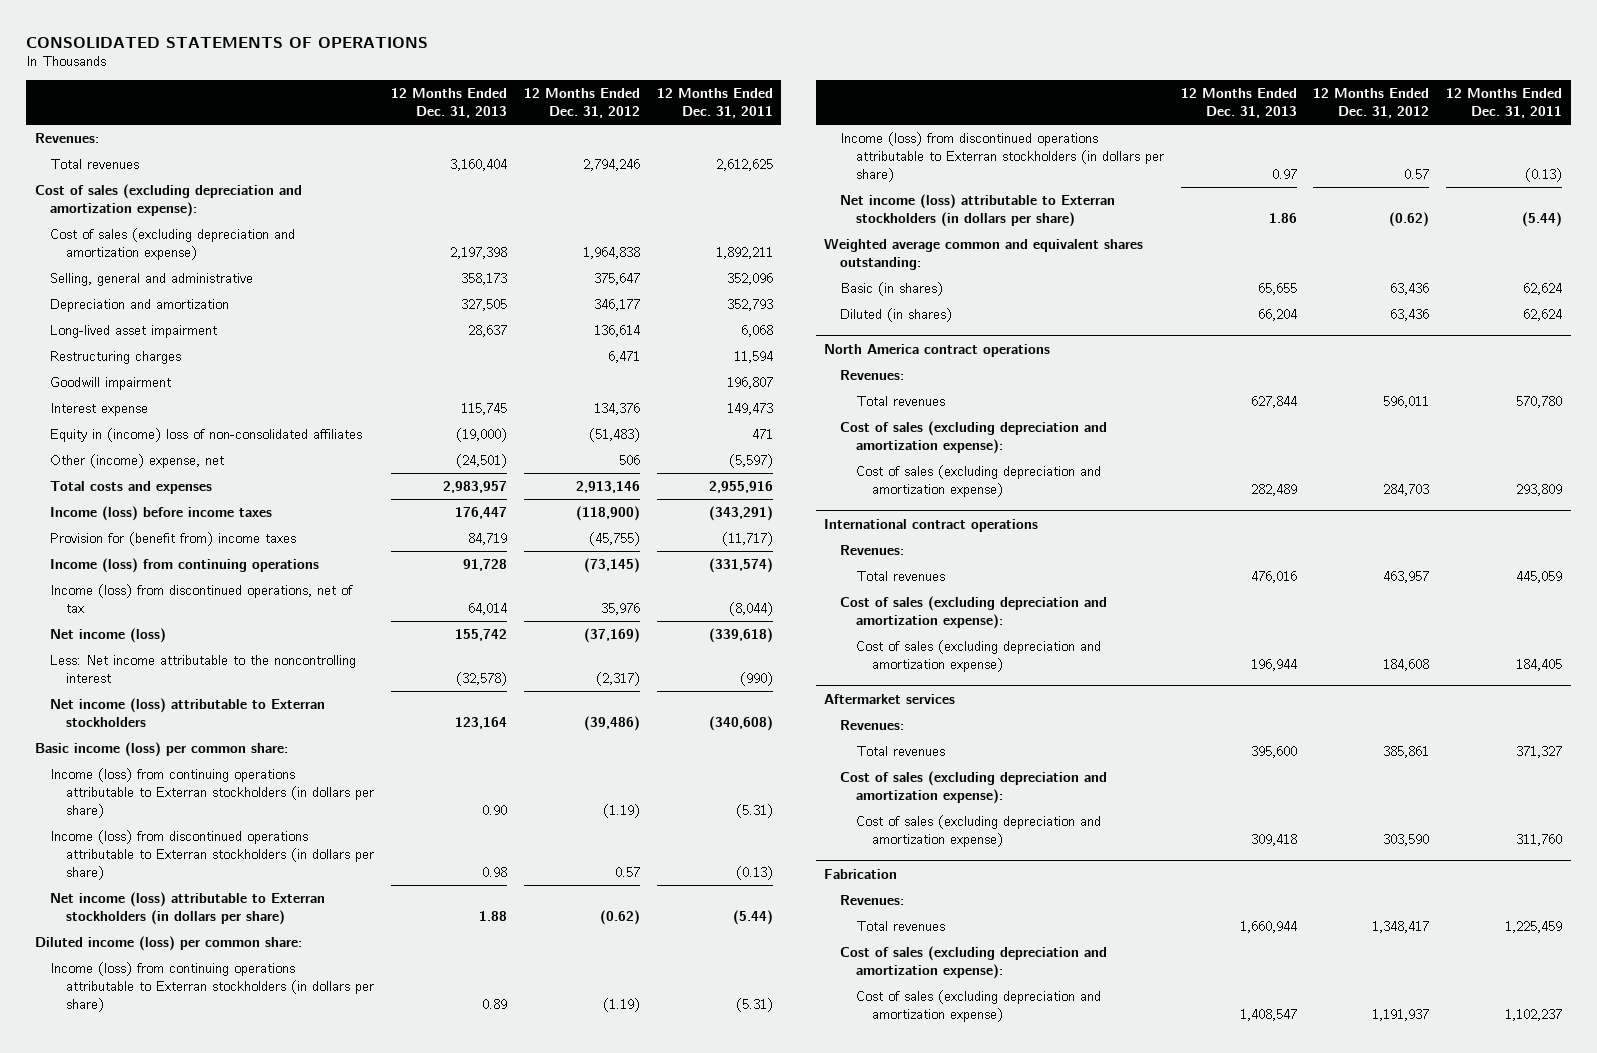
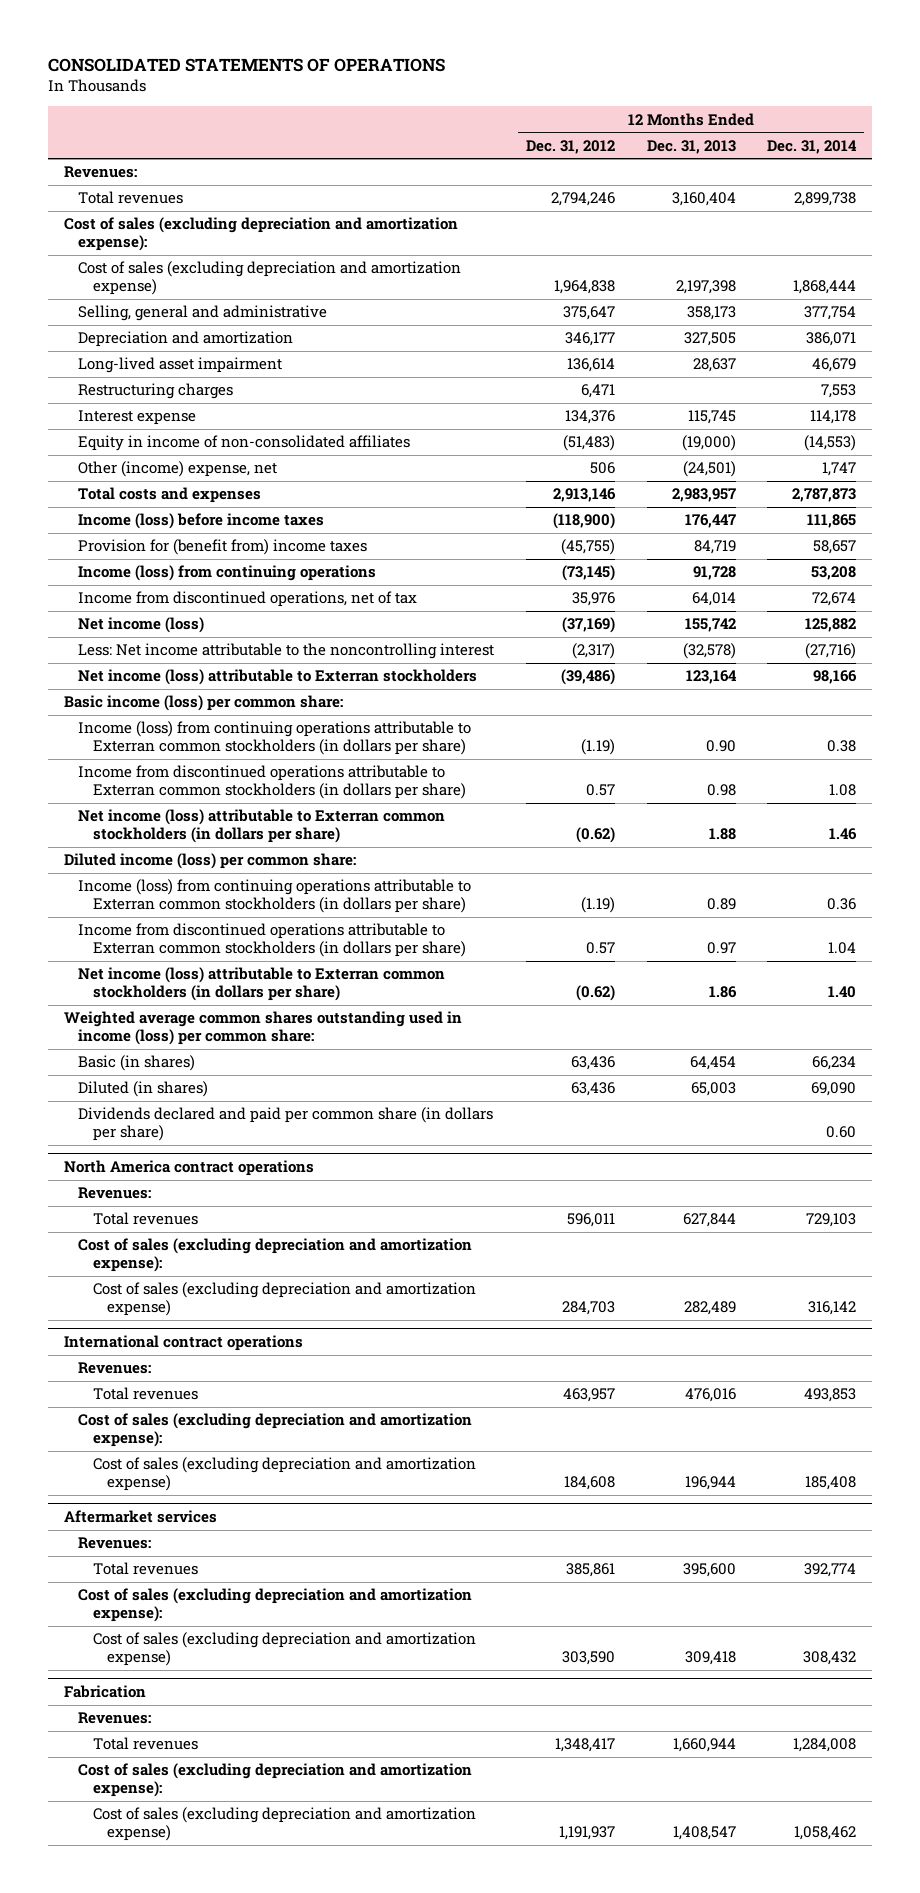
[656,88,773,118] 12 Months Ended Dec. 31, 2011 -> none
none -> [767,139,858,154] Dec. 31, 2014
[50,376,172,390] Goodwill impairment -> none
[50,427,363,442] Equity in (income) loss of non-consolidated affiliates -> [78,435,411,452] Equity in income of non-consolidated affiliates
[50,583,354,613] Income (loss) from discontinued operations, net of tax -> [78,591,418,608] Income from discontinued operations, net of tax
[50,767,375,818] Income (loss) from continuing operations attributable to Exterran stockholders (in dollars per share) -> [78,721,472,756] Income (loss) from continuing operations attributable to Exterran common stockholders (in dollars per share)
[50,829,375,880] Income (loss) from discontinued operations attributable to Exterran stockholders (in dollars per share) -> [78,765,466,800] Income from discontinued operations attributable to Exterran common stockholders (in dollars per share)
[50,891,326,925] Net income (loss) attributable to Exterran stockholders (in dollars per share) -> [78,809,446,844] Net income (loss) attributable to Exterran common stockholders (in dollars per share)
[50,961,375,1012] Income (loss) from continuing operations attributable to Exterran stockholders (in dollars per share) -> [78,879,472,914] Income (loss) from continuing operations attributable to Exterran common stockholders (in dollars per share)
[839,131,1164,182] Income (loss) from discontinued operations attributable to Exterran stockholders (in dollars per share) -> [78,923,466,958] Income from discontinued operations attributable to Exterran common stockholders (in dollars per share)
[839,193,1115,227] Net income (loss) attributable to Exterran stockholders (in dollars per share) -> [78,967,446,1002] Net income (loss) attributable to Exterran common stockholders (in dollars per share)
[824,237,1144,270] Weighted average common and equivalent shares outstanding: -> [63,1011,462,1046] Weighted average common shares outstanding used in income (loss) per common share:
[1257,282,1297,295] 65,655 -> [689,1056,736,1071] 64,454
[1257,308,1297,321] 66,204 -> [690,1082,736,1097] 65,003
none -> [78,1107,494,1142] Dividends declared and paid per common share (in dollars per share)

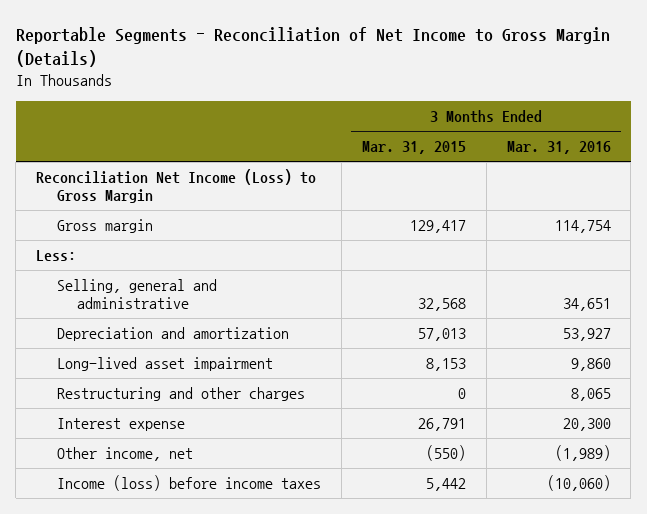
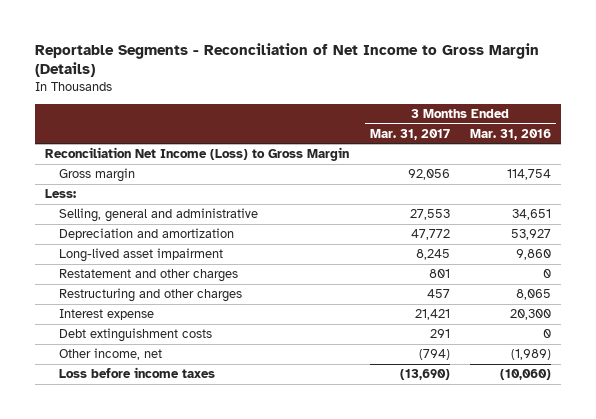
[361,141,466,155] Mar. 31, 2015 -> none
none -> [369,128,450,140] Mar. 31, 2017
none -> [59,269,239,283] Restatement and other charges
none -> [59,328,213,343] Debt extinguishment costs
[56,475,321,492] Income (loss) before income taxes -> [59,367,216,379] Loss before income taxes

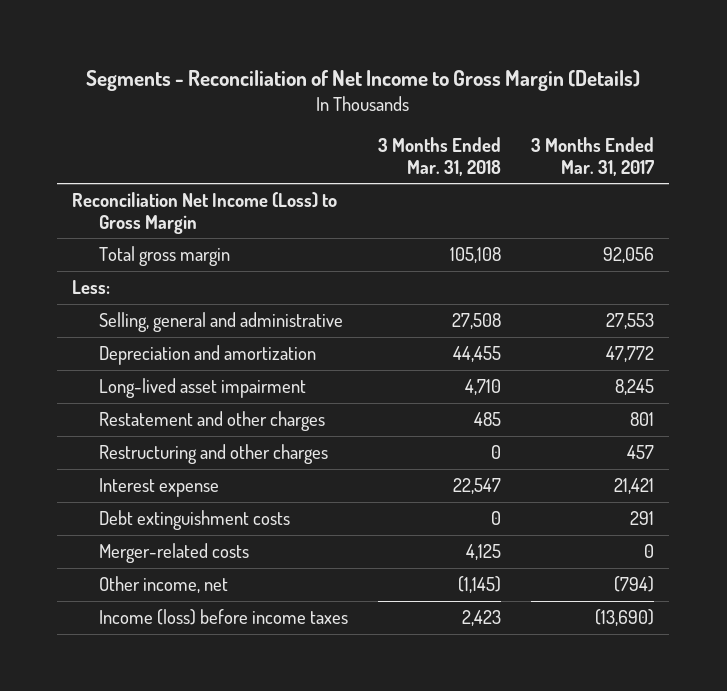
[35,42,540,78] Reportable Segments - Reconciliation of Net Income to Gross Margin (Details) -> [86,69,641,91] Segments - Reconciliation of Net Income to Gross Margin (Details)
[469,128,551,140] Mar. 31, 2016 -> none
none -> [378,137,502,176] 3 Months Ended Mar. 31, 2018
[59,168,136,183] Gross margin -> [98,246,230,267] Total gross margin
none -> [98,543,249,564] Merger-related costs
[59,367,216,379] Loss before income taxes -> [98,609,348,626] Income (loss) before income taxes

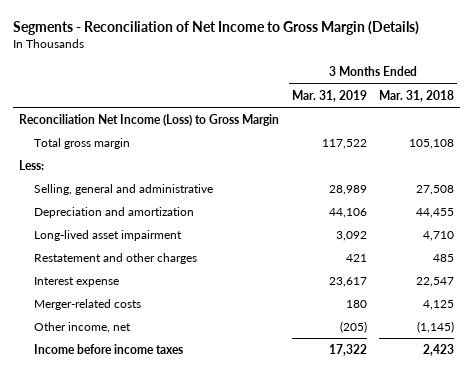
[531,137,655,176] 3 Months Ended Mar. 31, 2017 -> none
none -> [291,89,367,102] Mar. 31, 2019
[98,444,328,465] Restructuring and other charges -> none
[98,510,290,531] Debt extinguishment costs -> none
[98,609,348,626] Income (loss) before income taxes -> [33,344,183,355] Income before income taxes

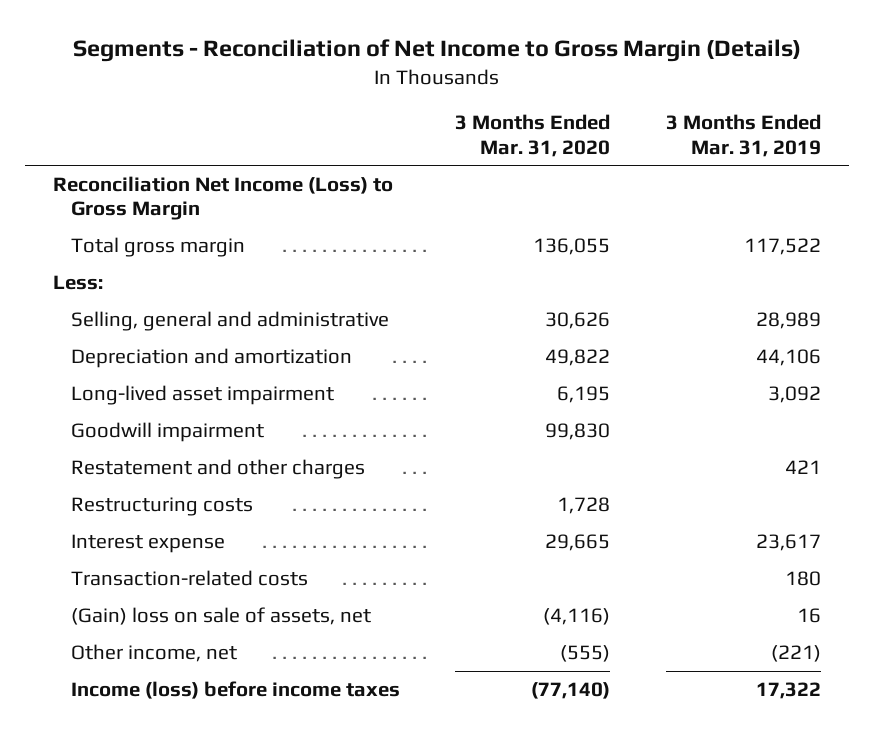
[378,89,454,102] Mar. 31, 2018 -> none
none -> [455,114,611,157] 3 Months Ended Mar. 31, 2020
none -> [70,422,264,443] Goodwill impairment
none -> [70,497,253,517] Restructuring costs
[33,299,141,311] Merger-related costs -> [70,570,308,587] Transaction-related costs
none -> [70,607,371,626] (Gain) loss on sale of assets, net
[339,321,367,334] (205) -> [770,645,821,663] (221)
[33,344,183,355] Income before income taxes -> [70,681,400,700] Income (loss) before income taxes

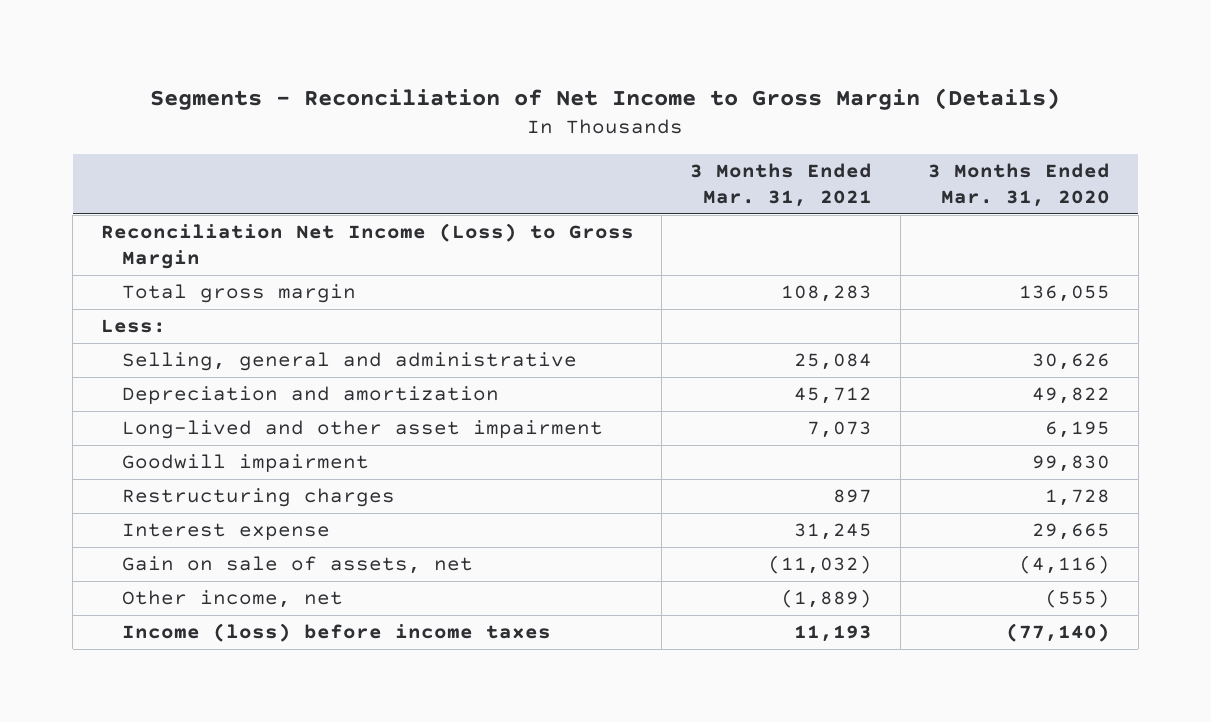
[665,114,821,157] 3 Months Ended Mar. 31, 2019 -> none
none -> [689,162,872,208] 3 Months Ended Mar. 31, 2021
[70,385,334,406] Long-lived asset impairment -> [121,420,603,440] Long-lived and other asset impairment
[70,459,365,480] Restatement and other charges -> none
[70,497,253,517] Restructuring costs -> [121,488,395,508] Restructuring charges
[70,570,308,587] Transaction-related costs -> none
[70,607,371,626] (Gain) loss on sale of assets, net -> [121,556,473,575] Gain on sale of assets, net

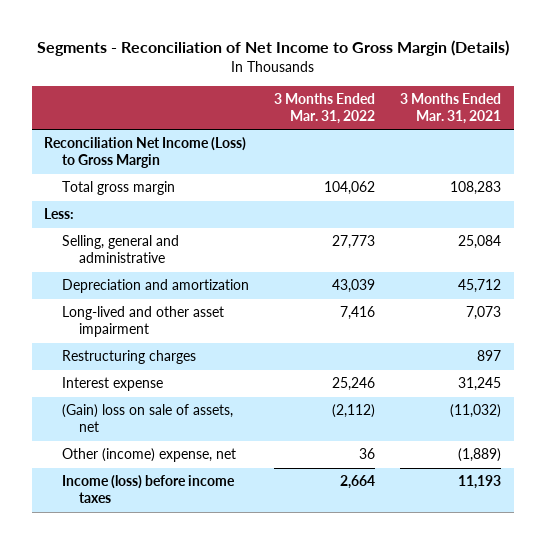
[928,162,1111,208] 3 Months Ended Mar. 31, 2020 -> none
none -> [273,92,375,125] 3 Months Ended Mar. 31, 2022
[121,454,369,474] Goodwill impairment -> none
[121,556,473,575] Gain on sale of assets, net -> [61,404,233,433] (Gain) loss on sale of assets, net
[121,590,343,609] Other income, net -> [61,448,236,463] Other (income) expense, net

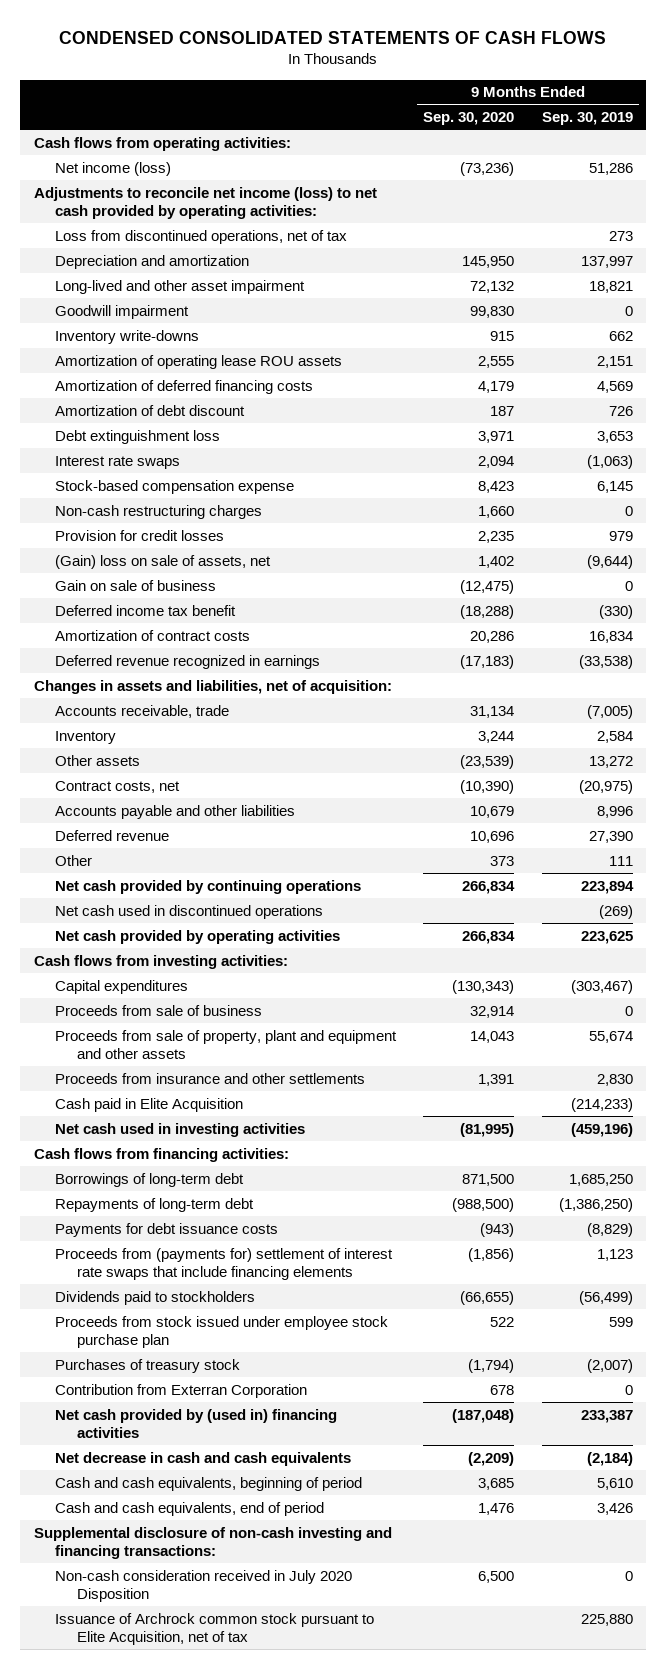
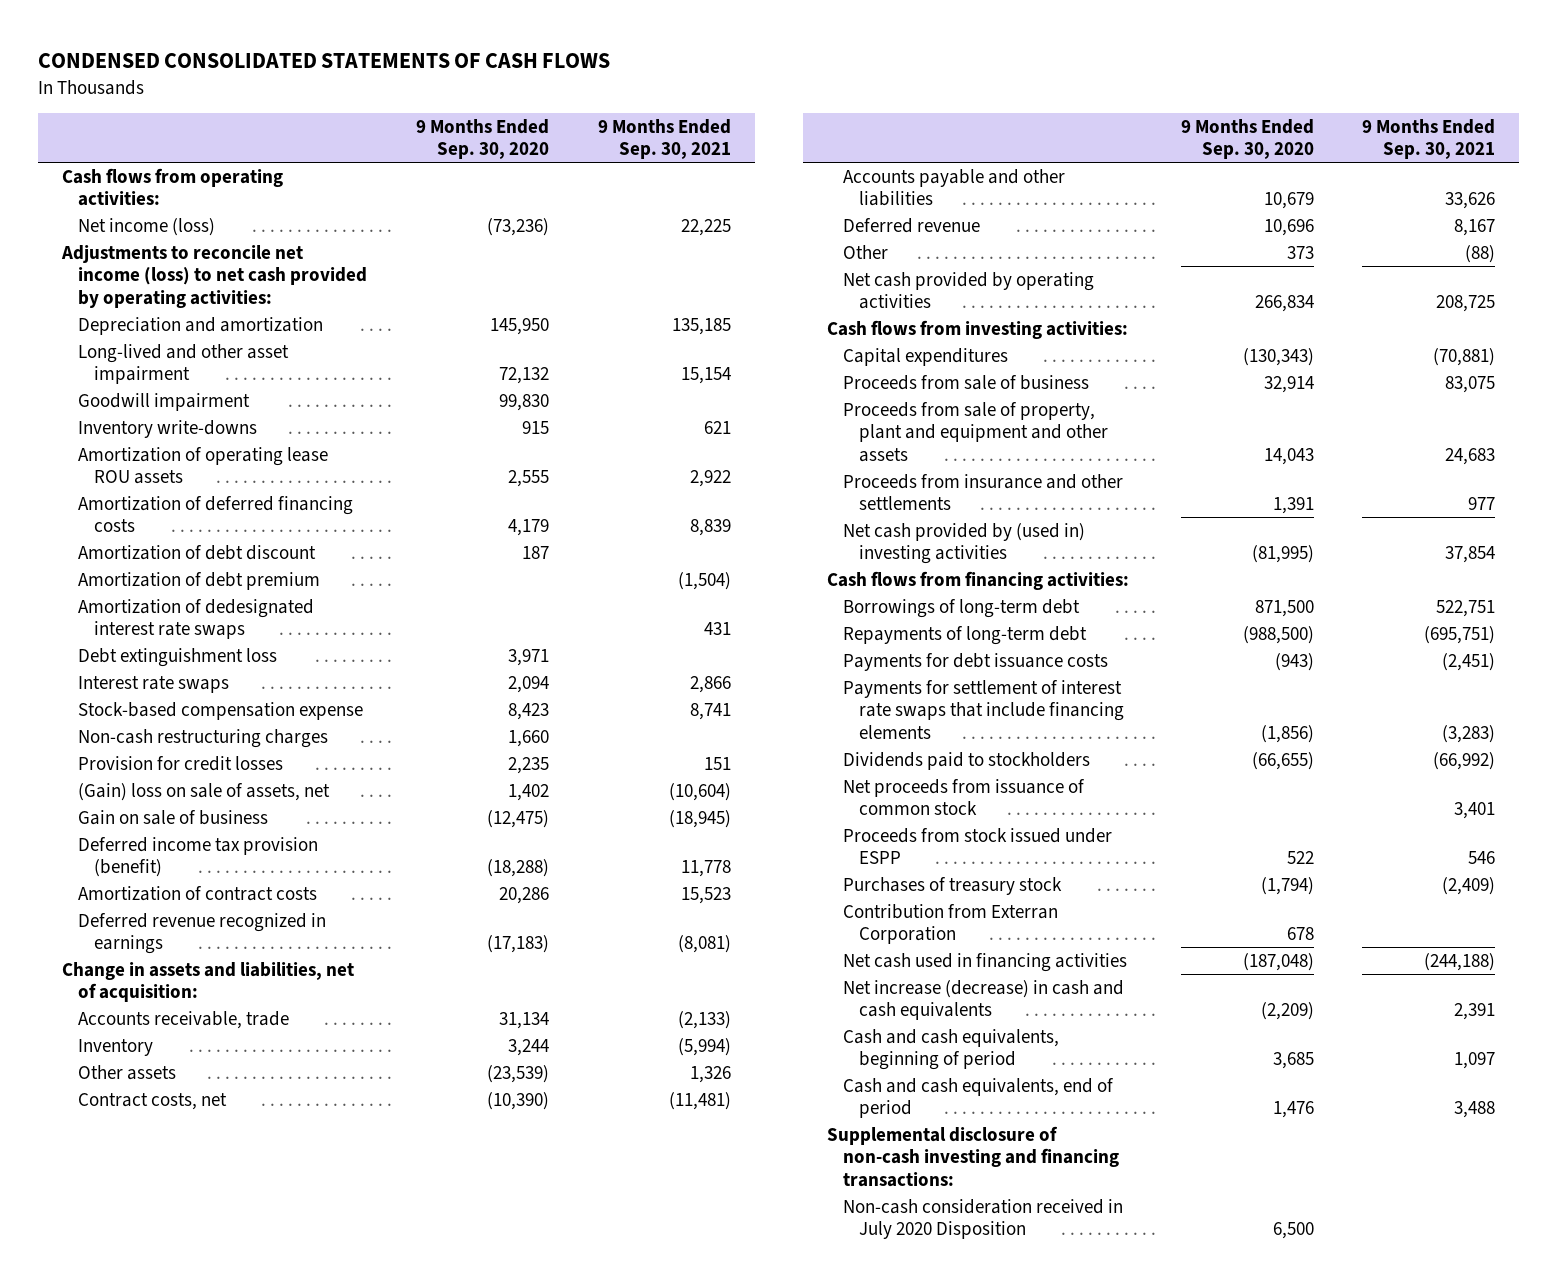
[541,111,633,125] Sep. 30, 2019 -> none
none -> [597,118,731,160] 9 Months Ended Sep. 30, 2021
[55,229,348,244] Loss from discontinued operations, net of tax -> none
none -> [78,571,321,590] Amortization of debt premium
none -> [78,598,315,640] Amortization of dedesignated interest rate swaps
[55,604,237,616] Deferred income tax benefit -> [78,836,319,878] Deferred income tax provision (benefit)
[33,679,392,694] Changes in assets and liabilities, net of acquisition: -> [62,961,355,1003] Change in assets and liabilities, net of acquisition:
[55,879,362,894] Net cash provided by continuing operations -> none
[55,904,324,919] Net cash used in discontinued operations -> none
[55,1097,244,1112] Cash paid in Elite Acquisition -> none
[55,1122,306,1137] Net cash used in investing activities -> [842,522,1085,565] Net cash provided by (used in) investing activities
[55,1247,394,1280] Proceeds from (payments for) settlement of interest rate swaps that include financing elements -> [842,679,1124,739] Payments for settlement of interest rate swaps that include financing elements
none -> [842,778,1085,816] Net proceeds from issuance of common stock
[55,1315,389,1348] Proceeds from stock issued under employee stock purchase plan -> [842,827,1112,865] Proceeds from stock issued under ESPP
[55,1408,338,1438] Net cash provided by (used in) financing activities -> [842,952,1127,972] Net cash used in financing activities
[55,1451,352,1466] Net decrease in cash and cash equivalents -> [842,979,1124,1021] Net increase (decrease) in cash and cash equivalents
[55,1612,375,1645] Issuance of Archrock common stock pursuant to Elite Acquisition, net of tax -> none

